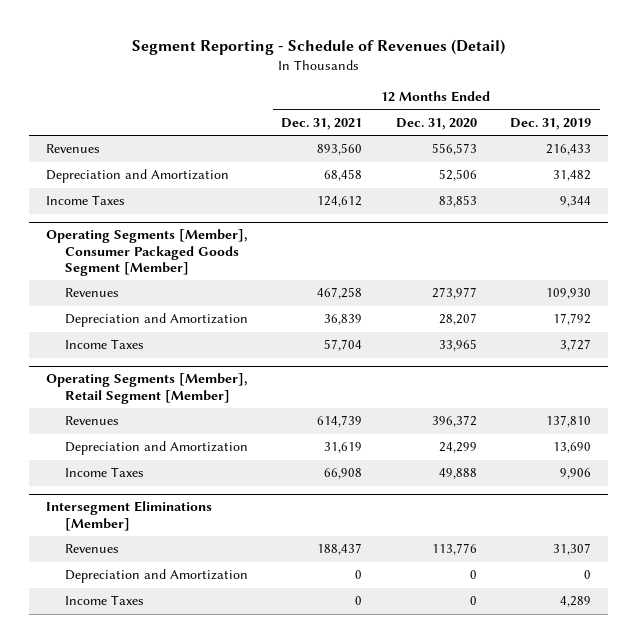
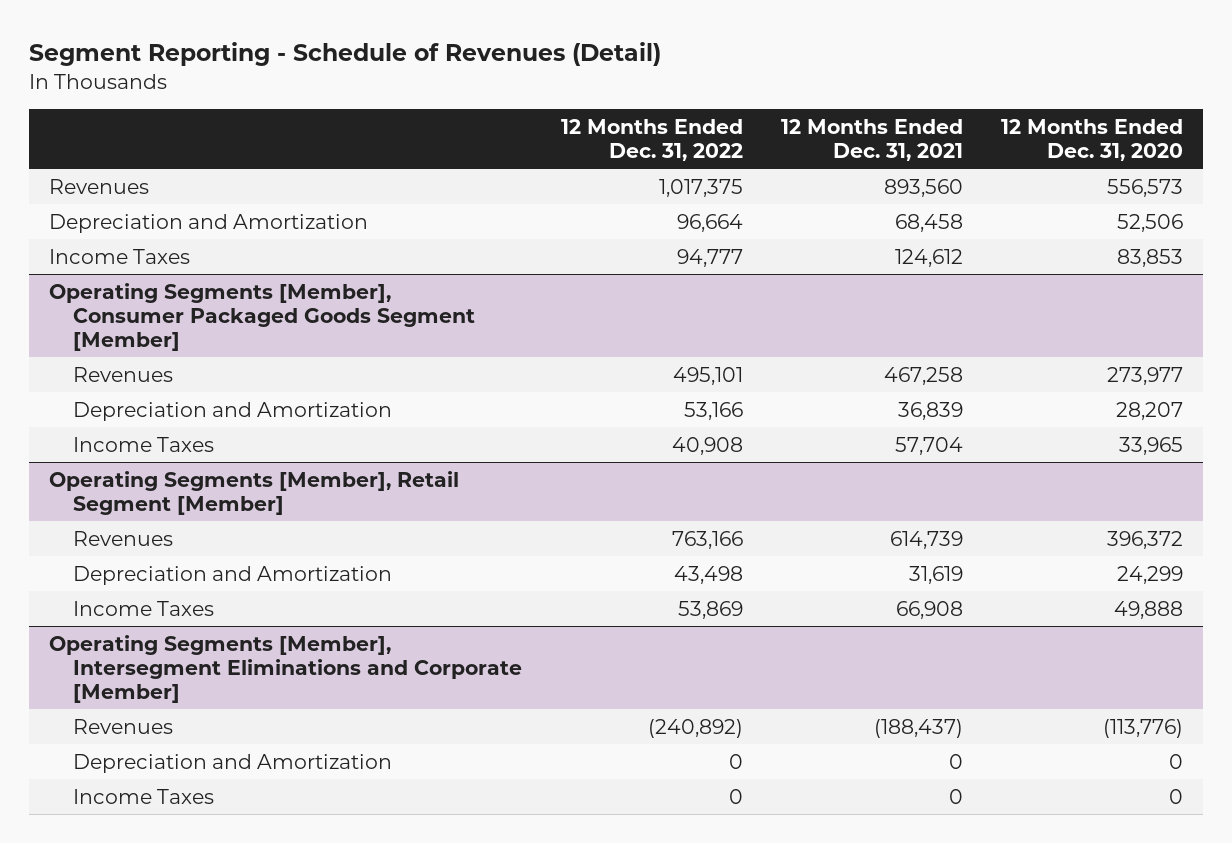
[510,117,592,130] Dec. 31, 2019 -> none
none -> [560,118,743,161] 12 Months Ended Dec. 31, 2022
[45,501,212,531] Intersegment Eliminations [Member] -> none
none -> [48,634,523,703] Operating Segments [Member], Intersegment Eliminations and Corporate [Member]
[317,543,363,556] 188,437 -> [873,718,963,738] (188,437)
[431,543,477,556] 113,776 -> [1103,718,1184,738] (113,776)

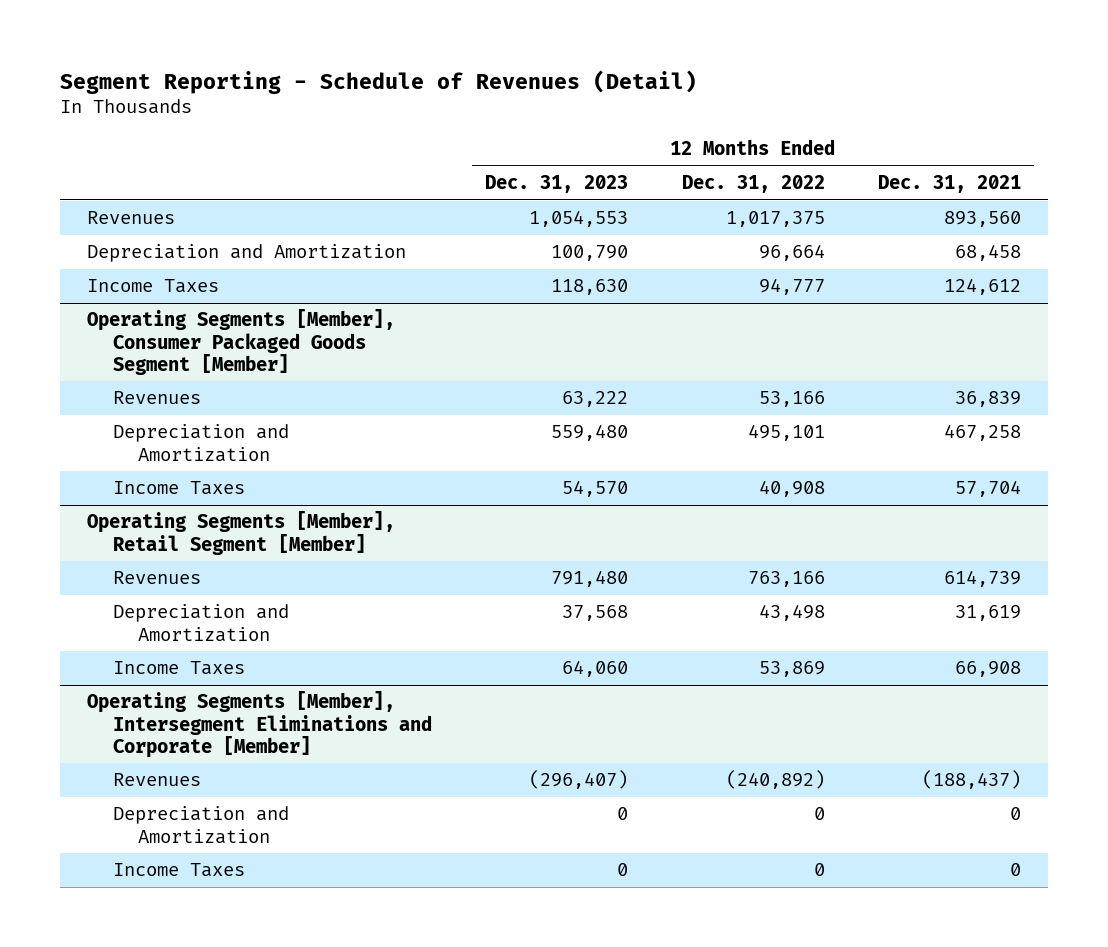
[1001,118,1184,161] 12 Months Ended Dec. 31, 2020 -> none
none -> [485,174,629,193] Dec. 31, 2023
[672,366,743,385] 495,101 -> [758,391,825,408] 53,166
[883,366,963,385] 467,258 -> [955,391,1022,408] 36,839
[683,401,743,420] 53,166 -> [747,424,825,442] 495,101
[897,401,963,420] 36,839 -> [944,424,1022,442] 467,258

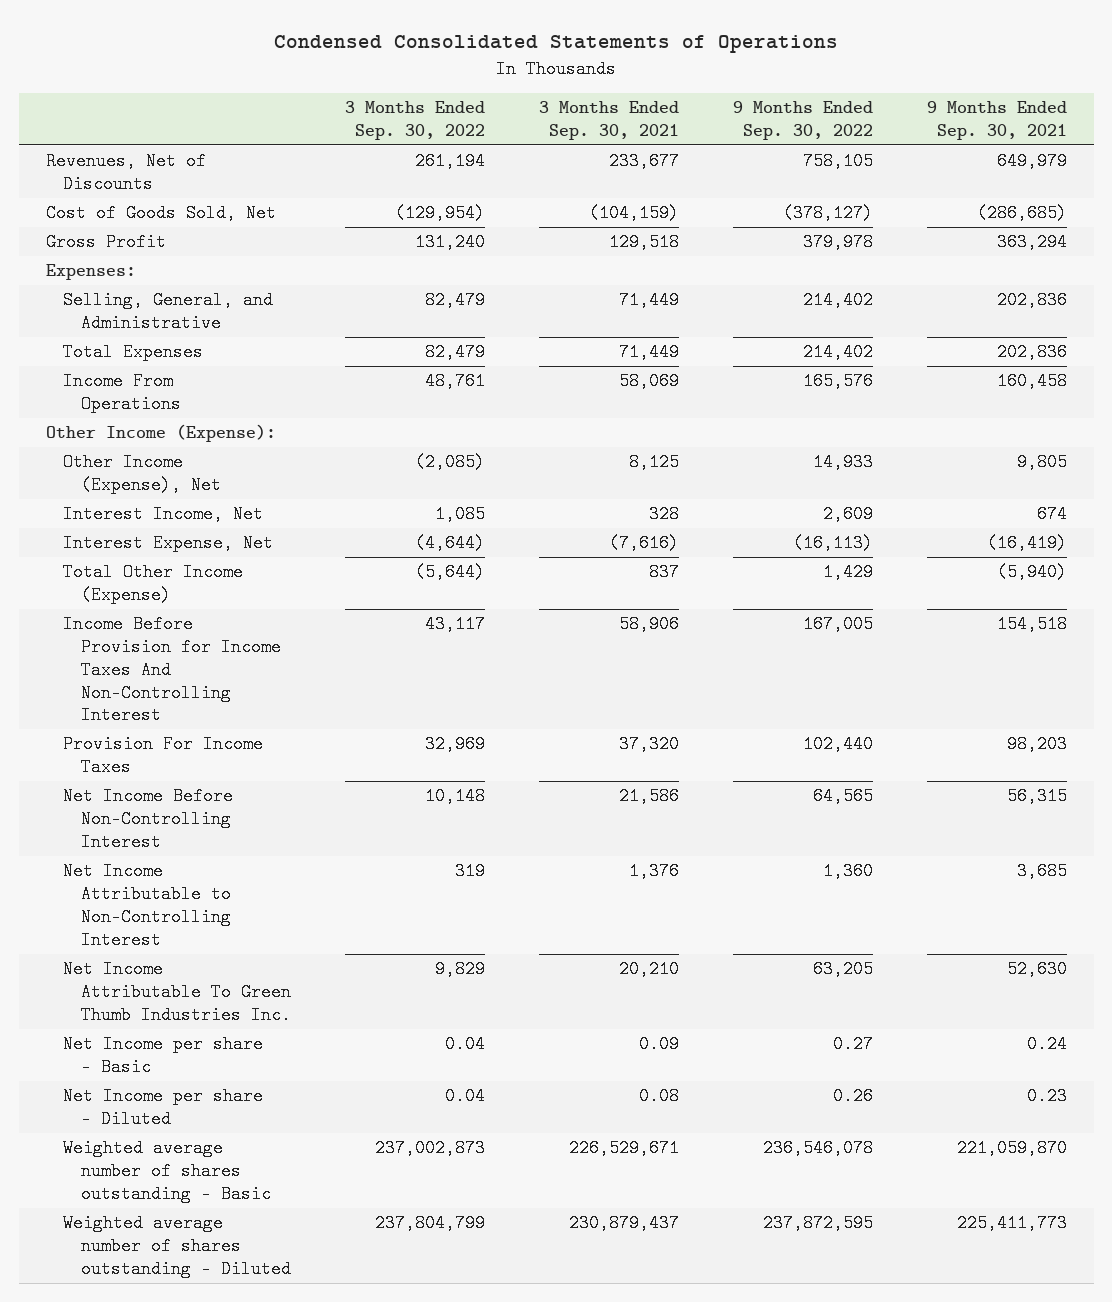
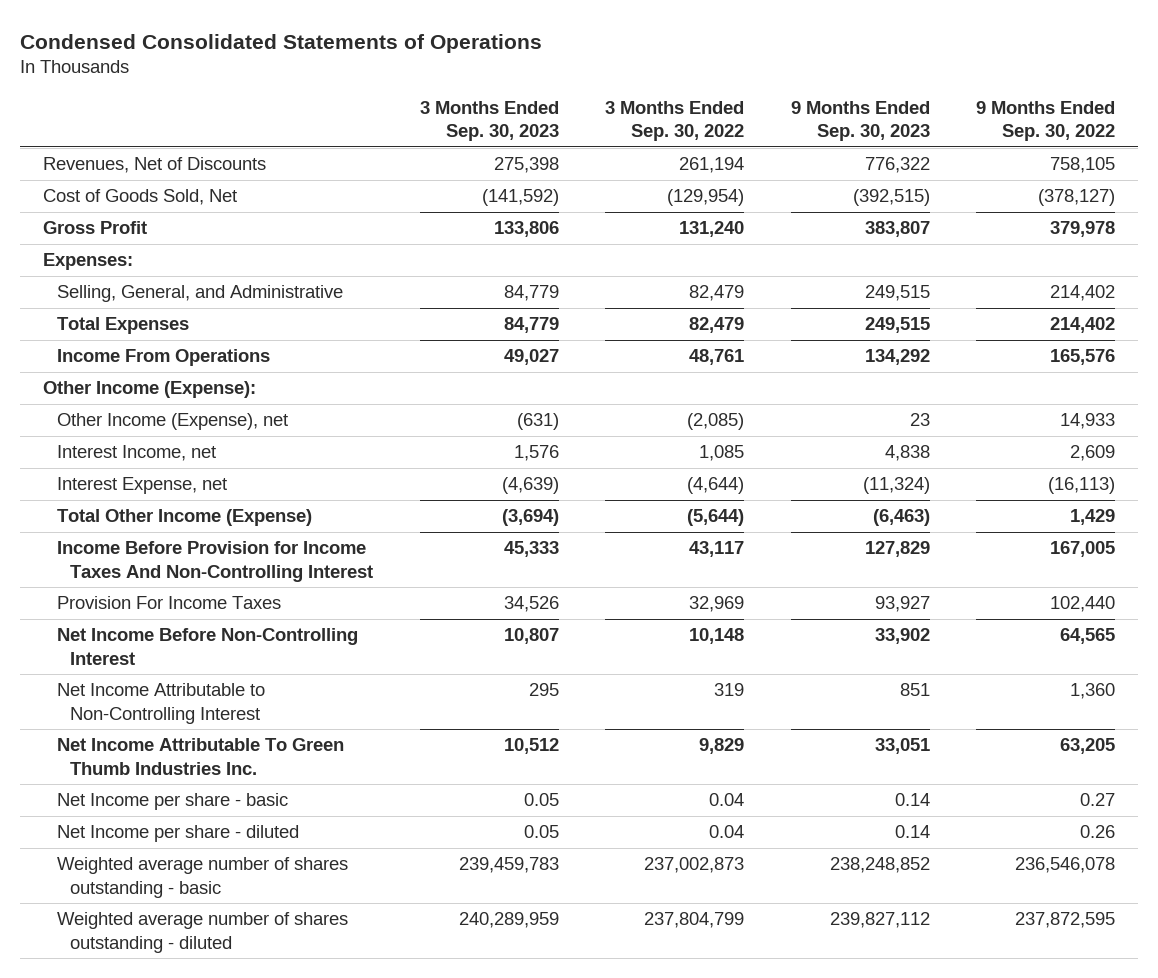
[538,101,679,141] 3 Months Ended Sep. 30, 2021 -> none
[926,101,1067,141] 9 Months Ended Sep. 30, 2021 -> none
none -> [419,100,559,142] 3 Months Ended Sep. 30, 2023
none -> [790,100,930,142] 9 Months Ended Sep. 30, 2023
[63,453,221,495] Other Income (Expense), Net -> [56,413,288,431] Other Income (Expense), net
[63,505,264,524] Interest Income, Net -> [56,445,216,462] Interest Income, net
[63,534,274,553] Interest Expense, Net -> [56,477,227,495] Interest Expense, net
[63,1035,264,1077] Net Income per share - Basic -> [56,793,288,811] Net Income per share - basic
[63,1087,264,1129] Net Income per share - Diluted -> [56,825,299,843] Net Income per share - diluted
[63,1139,271,1203] Weighted average number of shares outstanding - Basic -> [56,857,348,898] Weighted average number of shares outstanding - basic
[63,1214,291,1278] Weighted average number of shares outstanding - Diluted -> [56,912,348,953] Weighted average number of shares outstanding - diluted

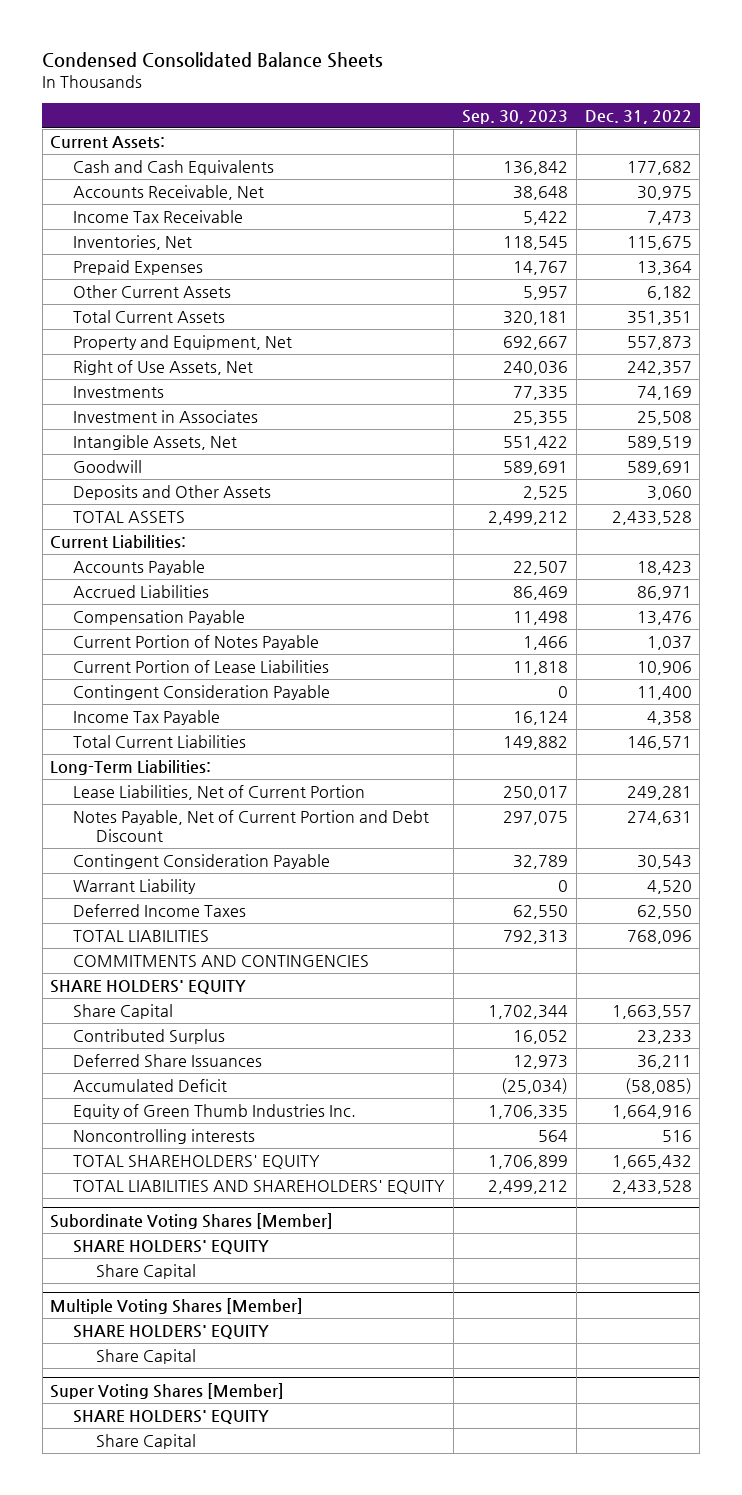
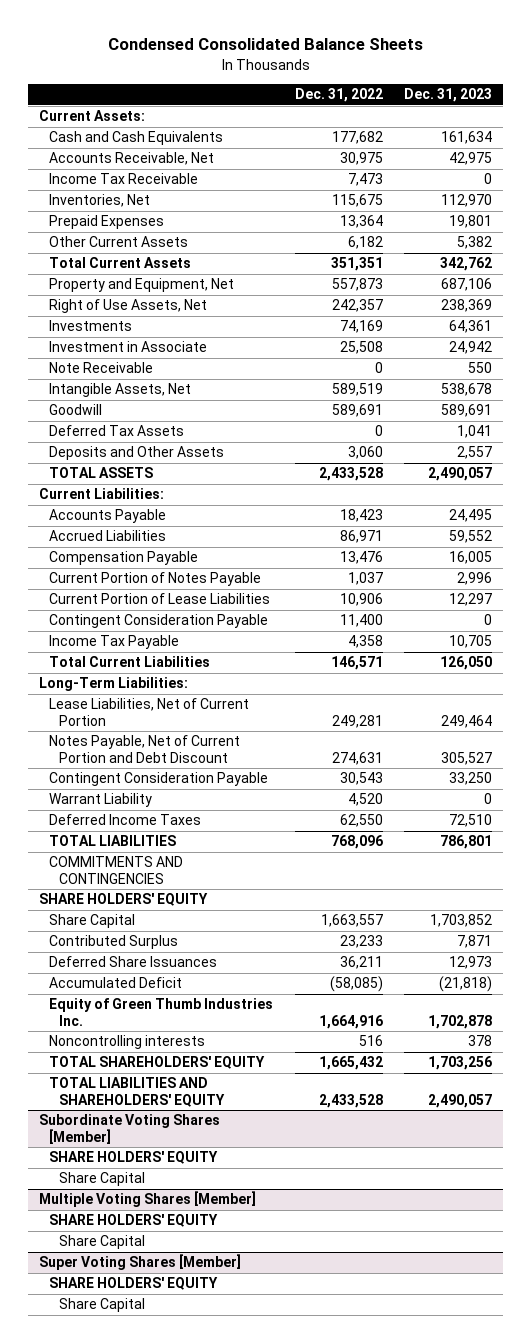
[461,109,568,124] Sep. 30, 2023 -> none
none -> [404,88,493,103] Dec. 31, 2023
[73,410,259,424] Investment in Associates -> [49,341,208,353] Investment in Associate
none -> [49,362,154,374] Note Receivable
none -> [49,425,185,437] Deferred Tax Assets

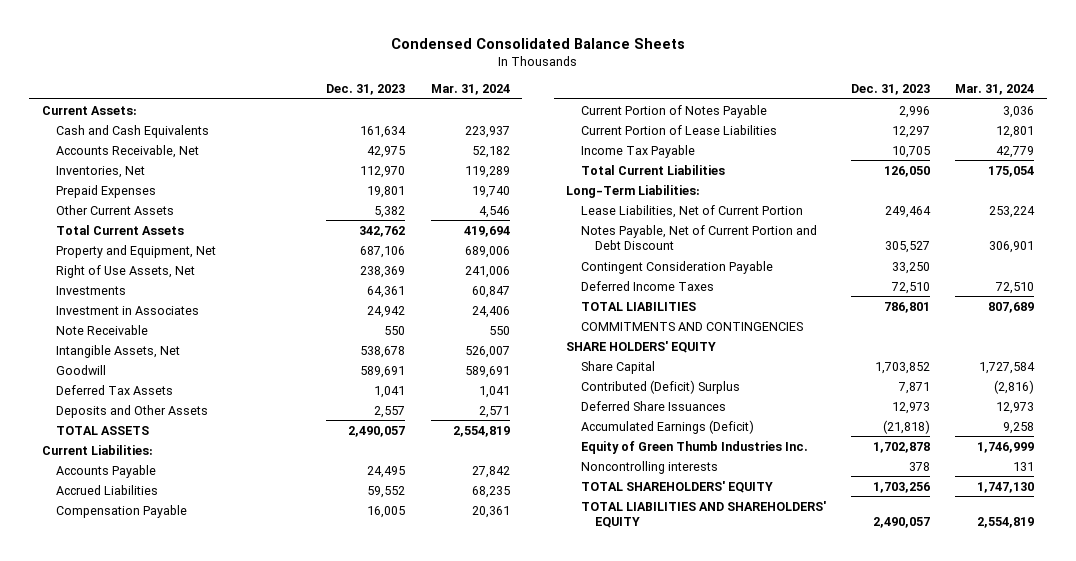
[294,88,383,103] Dec. 31, 2022 -> none
none -> [430,84,510,96] Mar. 31, 2024
[49,173,199,185] Income Tax Receivable -> none
[49,341,208,353] Investment in Associate -> [56,305,200,315] Investment in Associates
[49,614,269,629] Contingent Consideration Payable -> none
[49,793,153,808] Warrant Liability -> none
[49,935,179,950] Contributed Surplus -> [580,379,740,394] Contributed (Deficit) Surplus
[49,977,183,989] Accumulated Deficit -> [580,419,754,434] Accumulated Earnings (Deficit)
[39,1114,221,1144] Subordinate Voting Shares [Member] -> none
[49,1151,219,1165] SHARE HOLDERS' EQUITY -> none
[59,1172,146,1187] Share Capital -> none
[39,1191,257,1208] Multiple Voting Shares [Member] -> none
[49,1214,219,1228] SHARE HOLDERS' EQUITY -> none
[59,1235,146,1250] Share Capital -> none
[39,1254,242,1271] Super Voting Shares [Member] -> none
[49,1277,219,1291] SHARE HOLDERS' EQUITY -> none
[59,1298,146,1313] Share Capital -> none

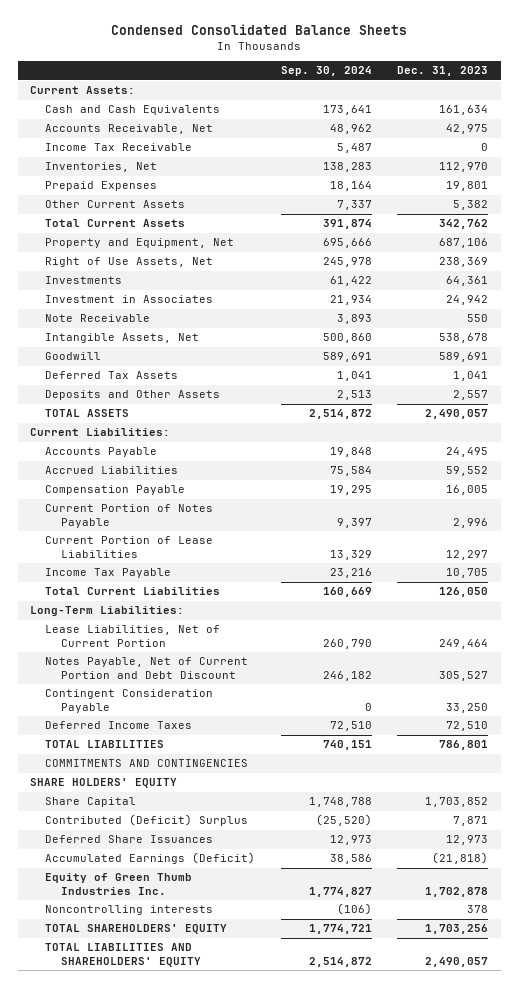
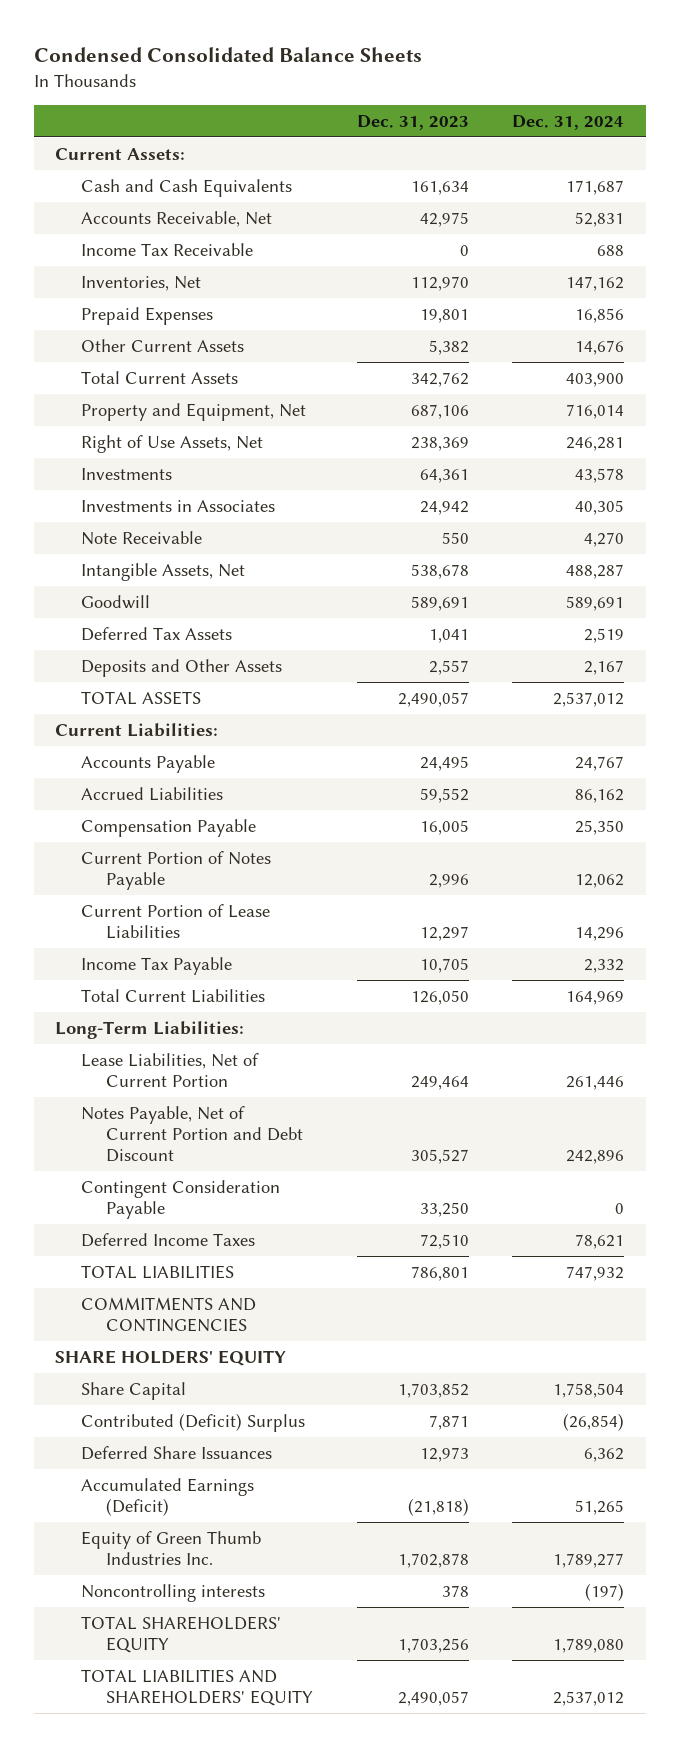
[280,66,372,77] Sep. 30, 2024 -> none
none -> [512,114,625,130] Dec. 31, 2024
[45,295,214,304] Investment in Associates -> [80,499,275,512] Investments in Associates

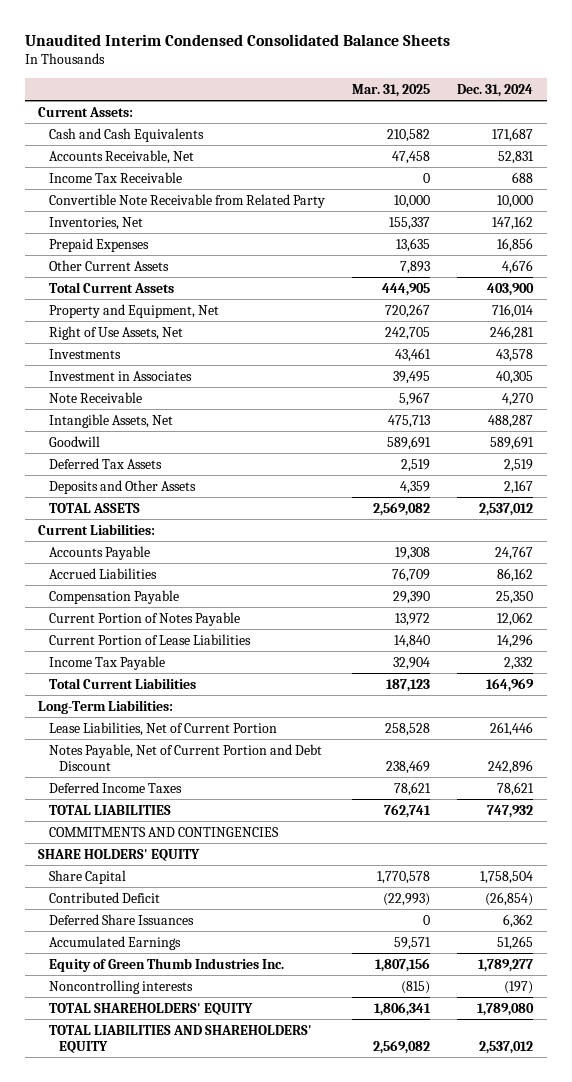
[33,46,422,62] Condensed Consolidated Balance Sheets -> [24,33,450,46] Unaudited Interim Condensed Consolidated Balance Sheets
[356,114,469,130] Dec. 31, 2023 -> none
none -> [351,83,430,97] Mar. 31, 2025
none -> [48,193,325,208] Convertible Note Receivable from Related Party
[575,339,625,355] 14,676 -> [502,259,534,274] 4,676
[80,499,275,512] Investments in Associates -> [48,370,192,381] Investment in Associates
[80,1179,280,1220] Contingent Consideration Payable -> none
[80,1412,305,1432] Contributed (Deficit) Surplus -> [48,891,160,903] Contributed Deficit
[80,1477,254,1517] Accumulated Earnings (Deficit) -> [48,935,181,950] Accumulated Earnings

